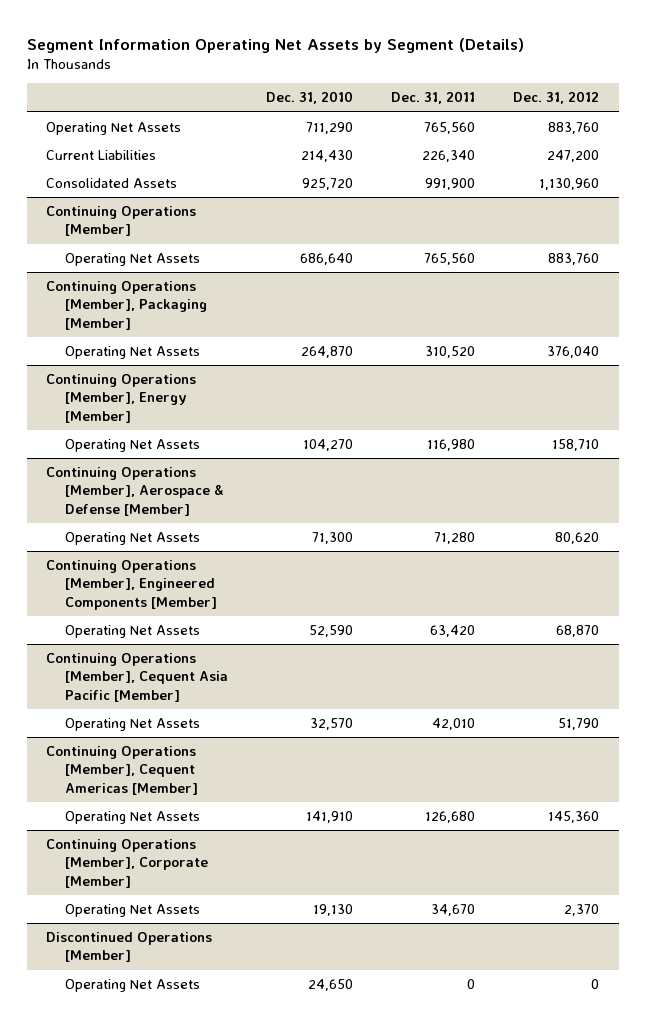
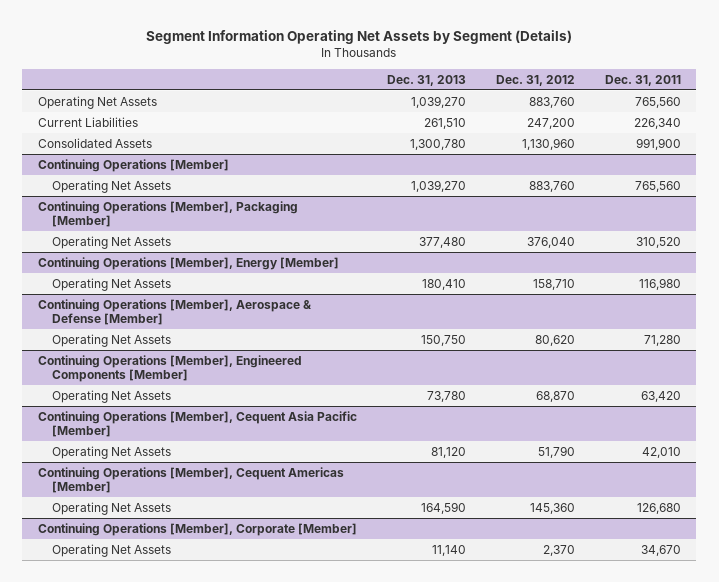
[266,91,354,105] Dec. 31, 2010 -> none
none -> [386,74,466,86] Dec. 31, 2013
[46,932,213,963] Discontinued Operations [Member] -> none
[64,979,200,993] Operating Net Assets -> none

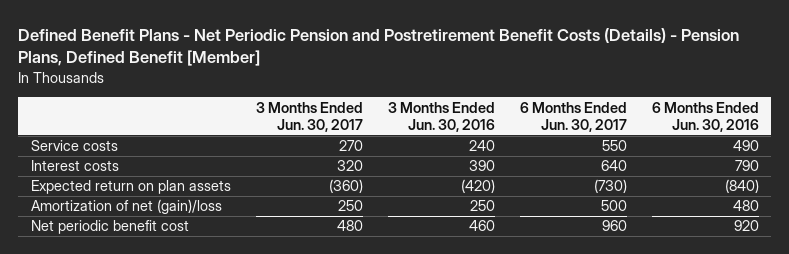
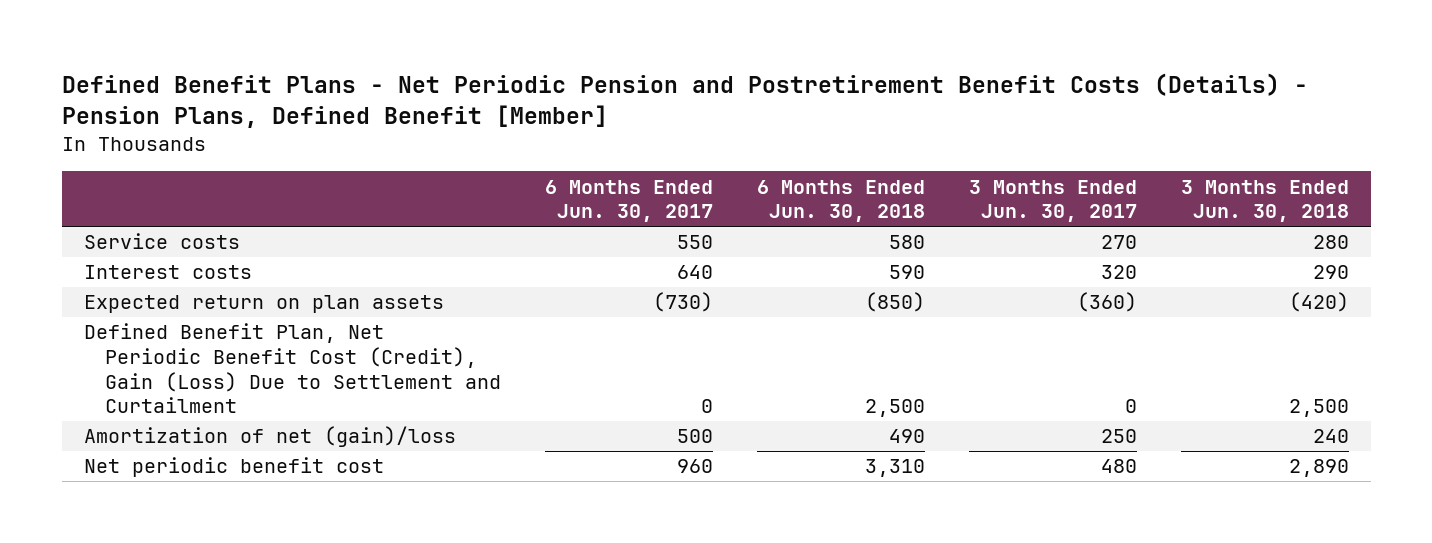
[387,101,495,132] 3 Months Ended Jun. 30, 2016 -> none
[651,101,759,132] 6 Months Ended Jun. 30, 2016 -> none
none -> [756,179,925,223] 6 Months Ended Jun. 30, 2018
none -> [1180,179,1349,223] 3 Months Ended Jun. 30, 2018
none -> [83,323,502,414] Defined Benefit Plan, Net Periodic Benefit Cost (Credit), Gain (Loss) Due to Settlement and Curtailment

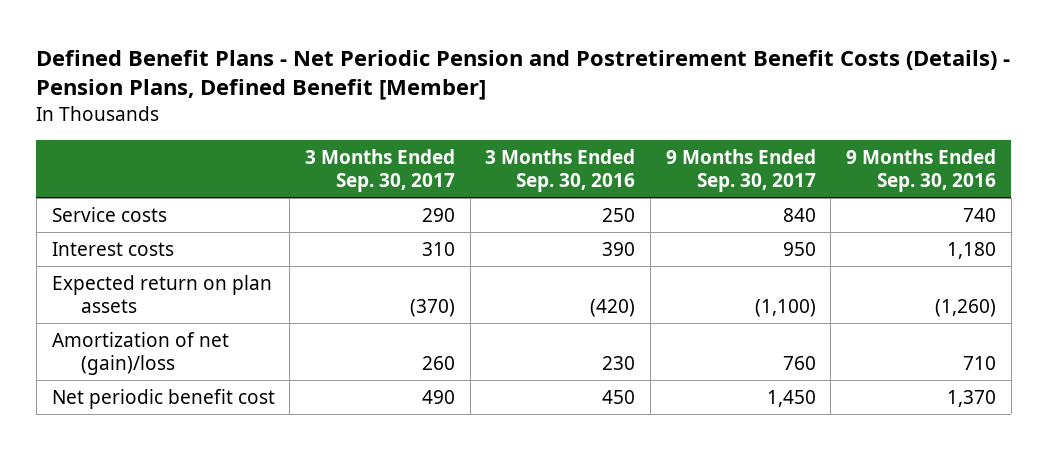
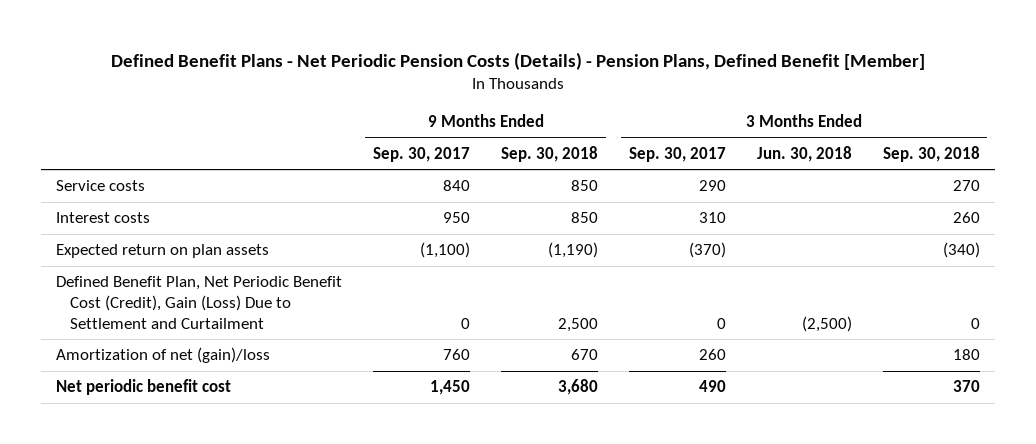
[36,49,1011,101] Defined Benefit Plans - Net Periodic Pension and Postretirement Benefit Costs (Details) - Pension Plans, Defined Benefit [Member] -> [110,51,925,70] Defined Benefit Plans - Net Periodic Pension Costs (Details) - Pension Plans, Defined Benefit [Member]
[485,149,636,192] 3 Months Ended Sep. 30, 2016 -> none
[845,149,996,192] 9 Months Ended Sep. 30, 2016 -> none
none -> [500,145,598,162] Sep. 30, 2018
none -> [756,145,852,162] Jun. 30, 2018
none -> [882,145,980,162] Sep. 30, 2018
none -> [56,276,343,329] Defined Benefit Plan, Net Periodic Benefit Cost (Credit), Gain (Loss) Due to Settlement and Curtailment

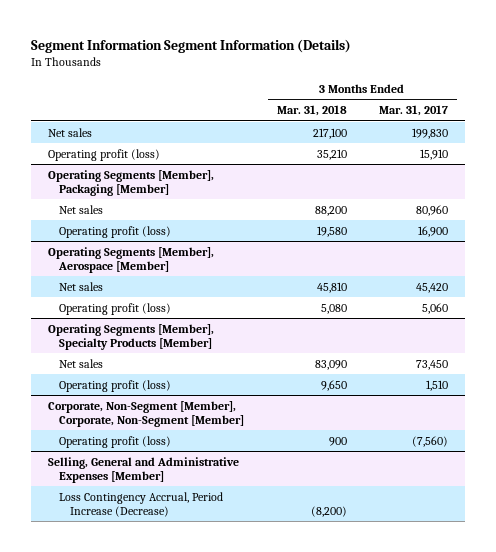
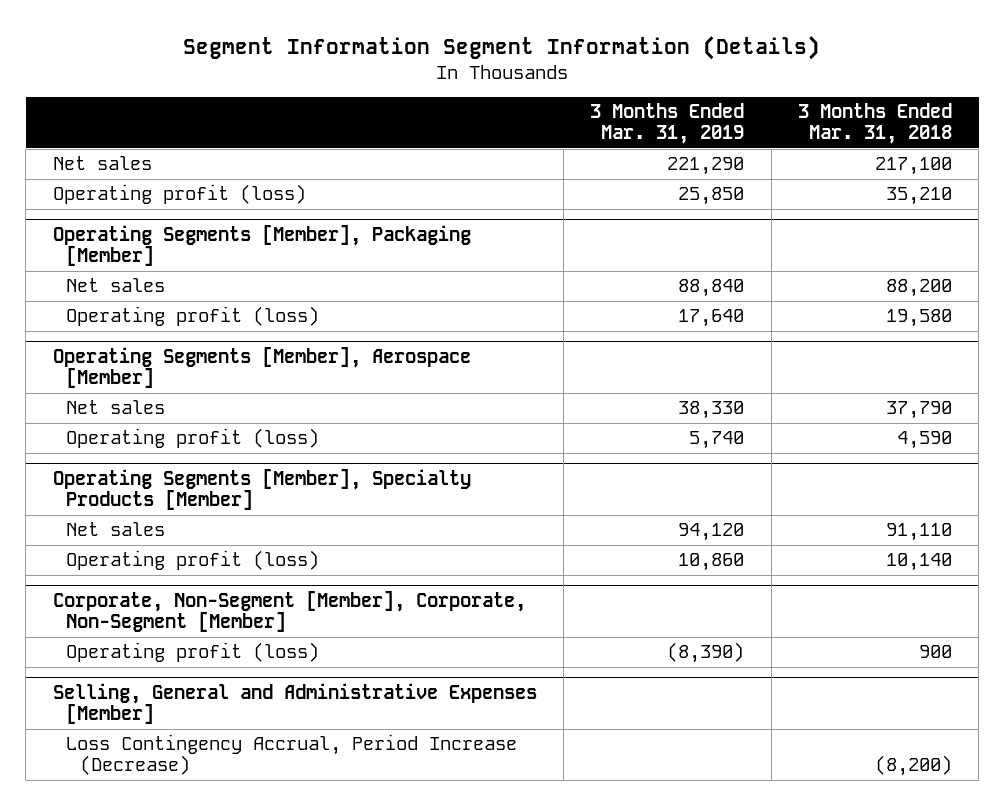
[379,105,449,117] Mar. 31, 2017 -> none
none -> [590,103,745,145] 3 Months Ended Mar. 31, 2019
[316,281,347,293] 45,810 -> [885,401,952,420] 37,790
[320,303,347,314] 5,080 -> [896,431,952,450] 4,590
[314,359,347,370] 83,090 -> [885,523,952,542] 91,110
[320,379,347,391] 9,650 -> [885,553,952,572] 10,140

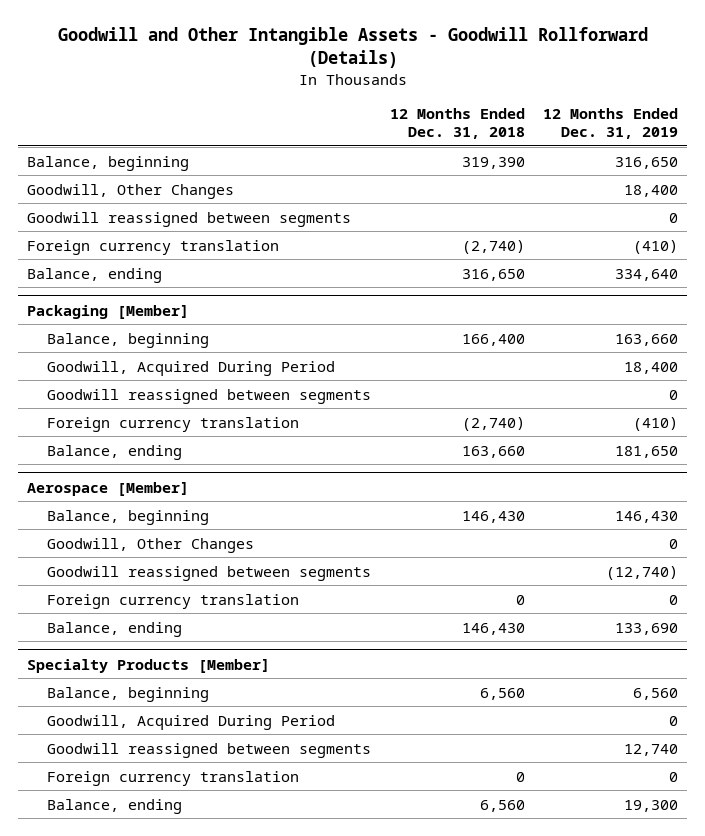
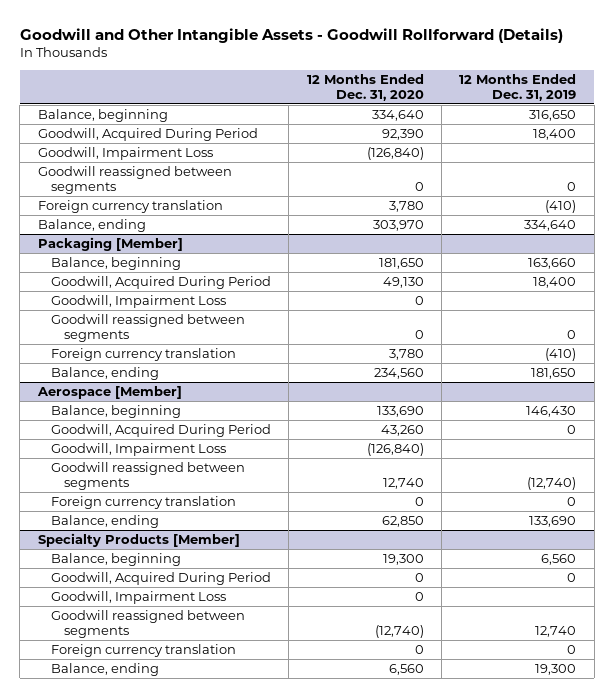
[389,108,525,140] 12 Months Ended Dec. 31, 2018 -> none
none -> [306,74,424,102] 12 Months Ended Dec. 31, 2020
[27,183,235,199] Goodwill, Other Changes -> [37,127,258,141] Goodwill, Acquired During Period
none -> [37,146,213,160] Goodwill, Impairment Loss
none -> [50,294,226,308] Goodwill, Impairment Loss
[47,537,255,553] Goodwill, Other Changes -> none
none -> [50,423,271,437] Goodwill, Acquired During Period
none -> [50,442,226,456] Goodwill, Impairment Loss
none -> [50,590,226,604] Goodwill, Impairment Loss

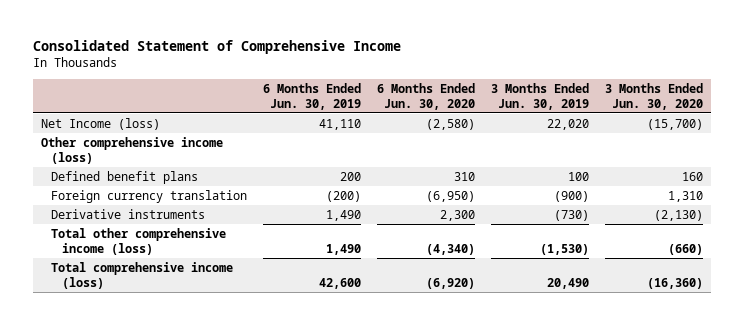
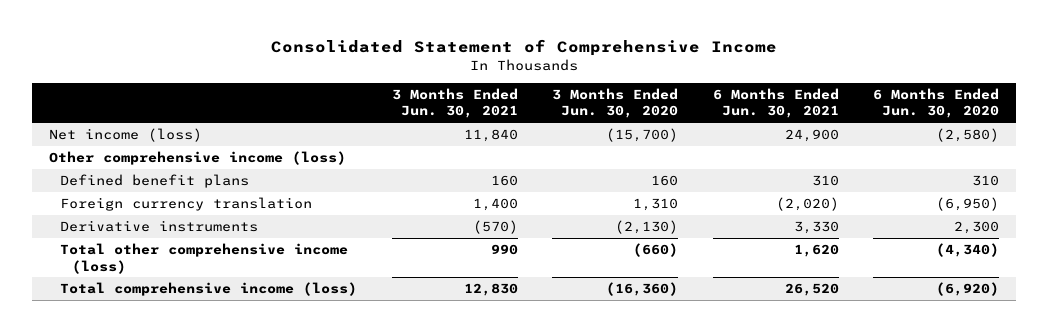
[263,82,362,110] 6 Months Ended Jun. 30, 2019 -> none
[491,82,590,110] 3 Months Ended Jun. 30, 2019 -> none
none -> [391,87,518,119] 3 Months Ended Jun. 30, 2021
none -> [712,87,839,119] 6 Months Ended Jun. 30, 2021
[40,117,160,130] Net Income (loss) -> [49,127,203,142] Net income (loss)

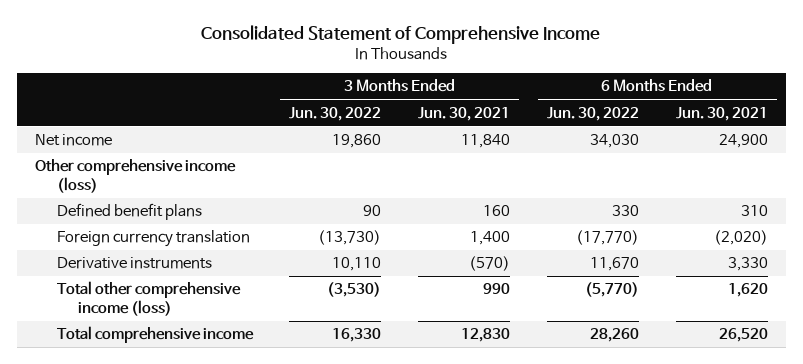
[552,87,679,119] 3 Months Ended Jun. 30, 2020 -> none
[872,87,999,119] 6 Months Ended Jun. 30, 2020 -> none
none -> [289,106,382,121] Jun. 30, 2022
none -> [546,106,639,121] Jun. 30, 2022
[49,127,203,142] Net income (loss) -> [34,134,112,147] Net income
[60,281,358,296] Total comprehensive income (loss) -> [56,326,254,344] Total comprehensive income

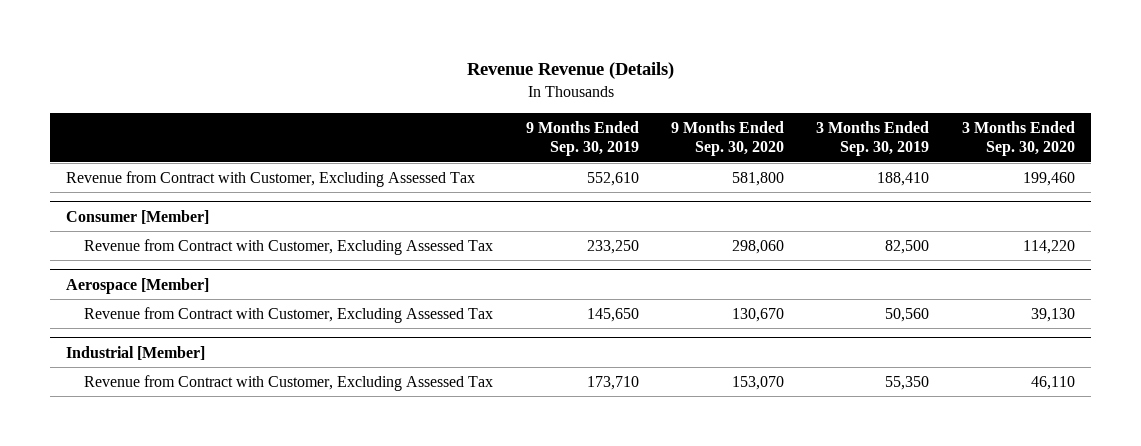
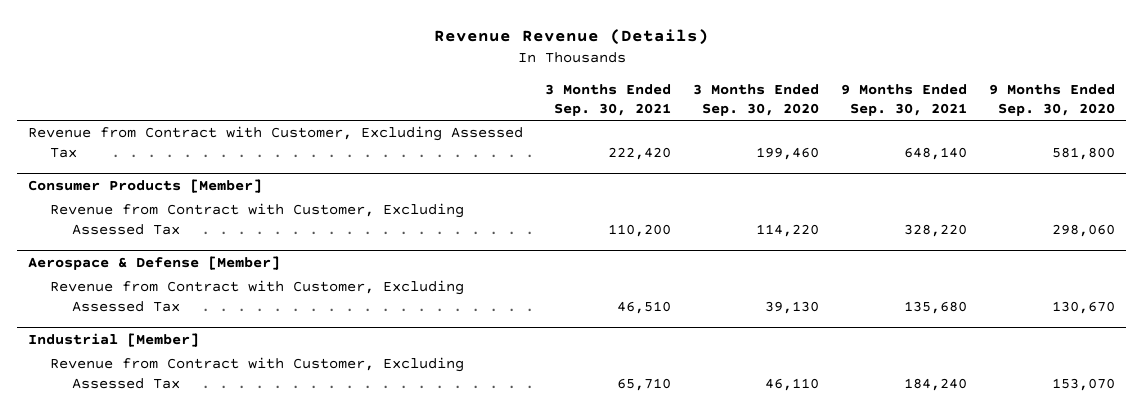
[525,120,639,157] 9 Months Ended Sep. 30, 2019 -> none
[816,120,930,157] 3 Months Ended Sep. 30, 2019 -> none
none -> [545,83,672,117] 3 Months Ended Sep. 30, 2021
none -> [840,83,967,117] 9 Months Ended Sep. 30, 2021
[66,209,210,224] Consumer [Member] -> [28,179,263,194] Consumer Products [Member]
[66,277,210,294] Aerospace [Member] -> [28,256,281,271] Aerospace & Defense [Member]

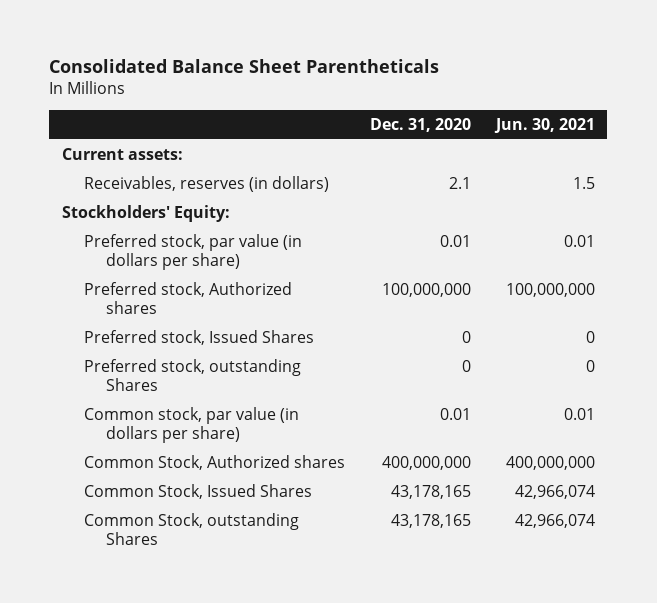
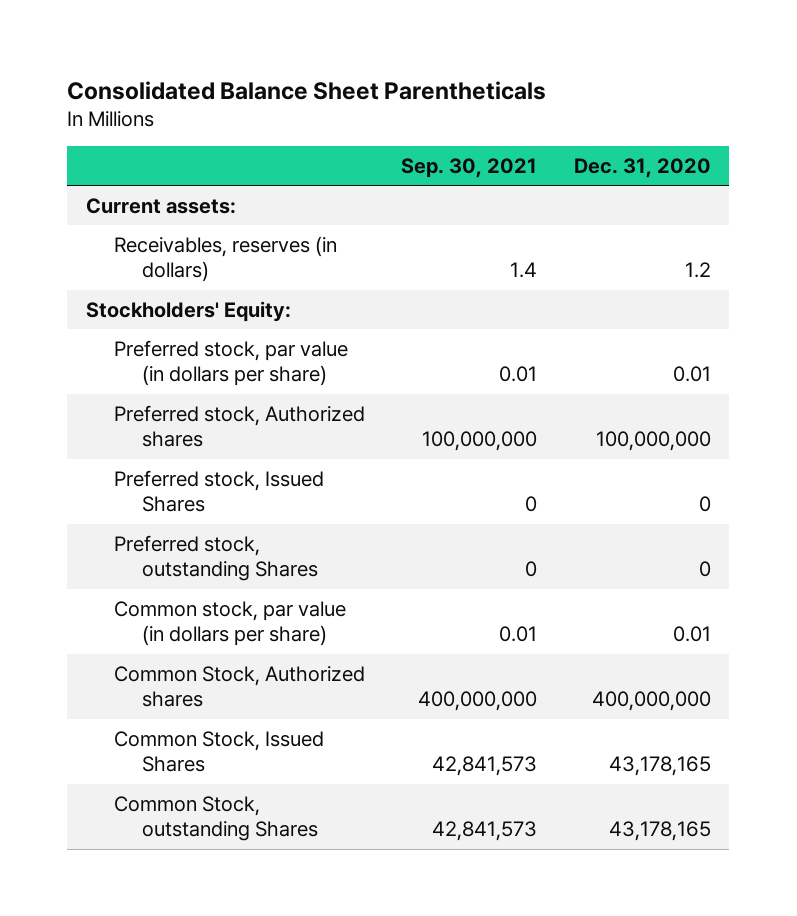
[493,117,595,133] Jun. 30, 2021 -> none
none -> [401,158,538,179] Sep. 30, 2021
[448,176,471,189] 2.1 -> [685,262,712,279] 1.2

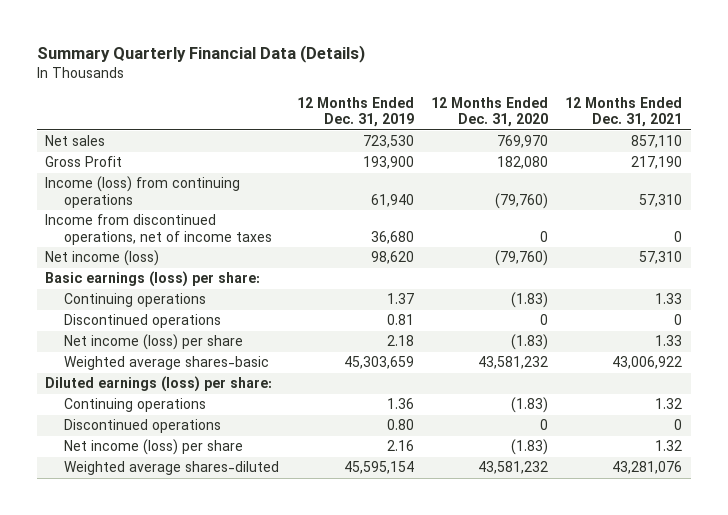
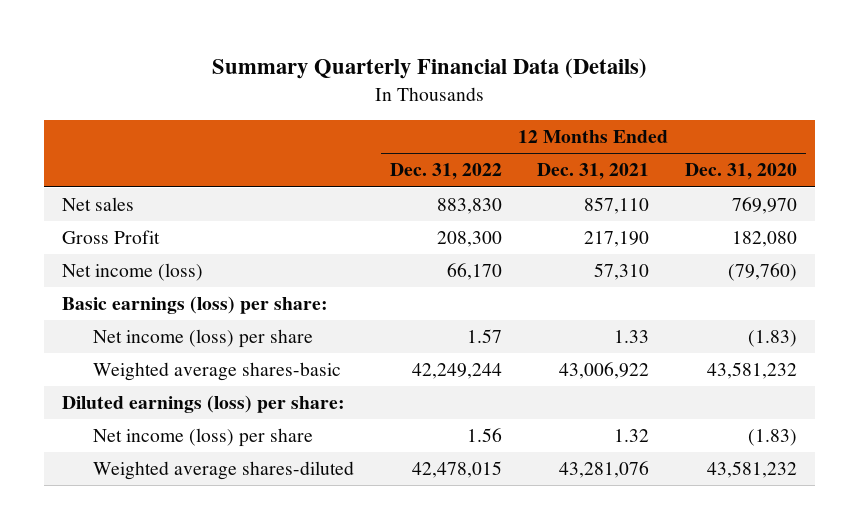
[296,96,414,128] 12 Months Ended Dec. 31, 2019 -> none
none -> [389,163,502,181] Dec. 31, 2022
[45,176,241,209] Income (loss) from continuing operations -> none
[45,214,273,246] Income from discontinued operations, net of income taxes -> none
[64,293,207,308] Continuing operations -> none
[64,314,222,329] Discontinued operations -> none
[64,398,207,413] Continuing operations -> none
[64,419,222,434] Discontinued operations -> none

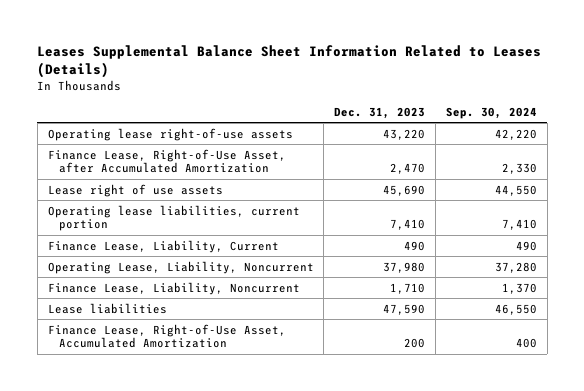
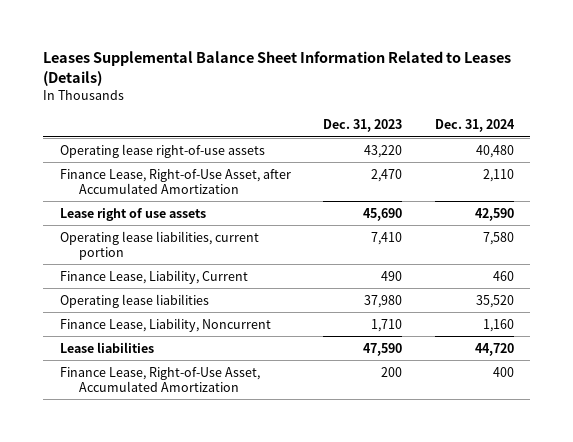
[445,107,537,120] Sep. 30, 2024 -> none
none -> [434,119,515,133] Dec. 31, 2024
[47,260,314,274] Operating Lease, Liability, Noncurrent -> [59,293,209,308] Operating lease liabilities

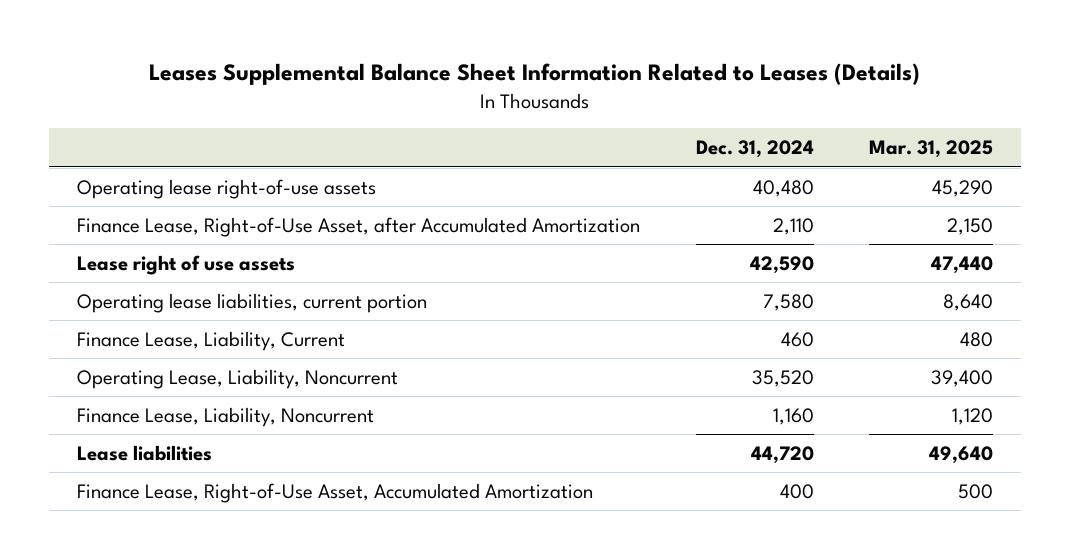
[323,119,403,133] Dec. 31, 2023 -> none
none -> [869,140,994,159] Mar. 31, 2025
[59,293,209,308] Operating lease liabilities -> [76,368,398,389] Operating Lease, Liability, Noncurrent

